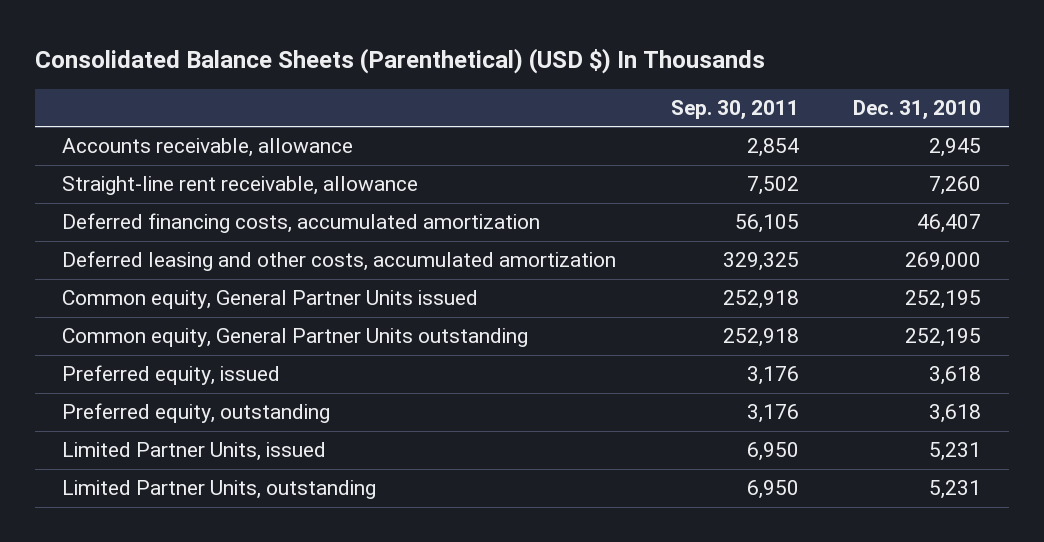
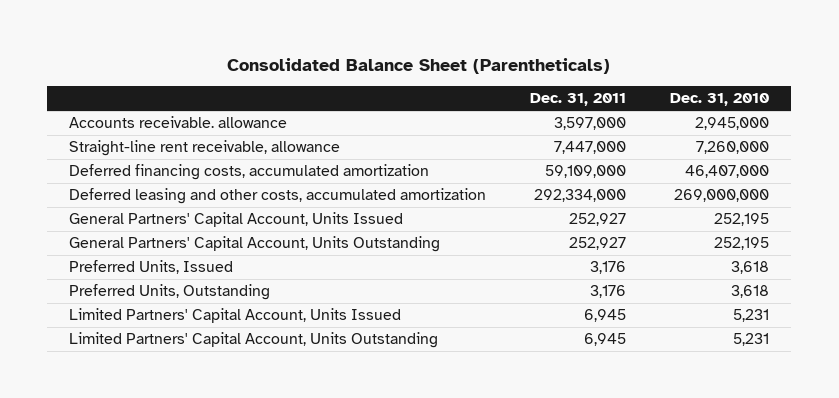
[35,47,766,74] Consolidated Balance Sheets (Parenthetical) (USD $) In Thousands -> [227,58,611,75] Consolidated Balance Sheet (Parentheticals)
[670,99,799,120] Sep. 30, 2011 -> none
none -> [530,93,627,107] Dec. 31, 2011
[62,138,354,158] Accounts receivable, allowance -> [69,116,288,129] Accounts receivable. allowance
[929,138,982,158] 2,945 -> [695,117,770,131] 2,945,000
[929,176,982,196] 7,260 -> [696,141,770,155] 7,260,000
[917,214,982,234] 46,407 -> [685,165,770,179] 46,407,000
[905,252,982,272] 269,000 -> [674,189,770,203] 269,000,000
[62,290,479,310] Common equity, General Partner Units issued -> [69,212,404,228] General Partners' Capital Account, Units Issued
[62,328,529,348] Common equity, General Partner Units outstanding -> [69,236,441,253] General Partners' Capital Account, Units Outstanding
[62,365,281,386] Preferred equity, issued -> [69,260,234,275] Preferred Units, Issued
[62,403,331,424] Preferred equity, outstanding -> [69,284,271,301] Preferred Units, Outstanding
[62,442,327,462] Limited Partner Units, issued -> [69,308,402,324] Limited Partners' Capital Account, Units Issued
[62,480,377,500] Limited Partner Units, outstanding -> [69,332,439,349] Limited Partners' Capital Account, Units Outstanding

